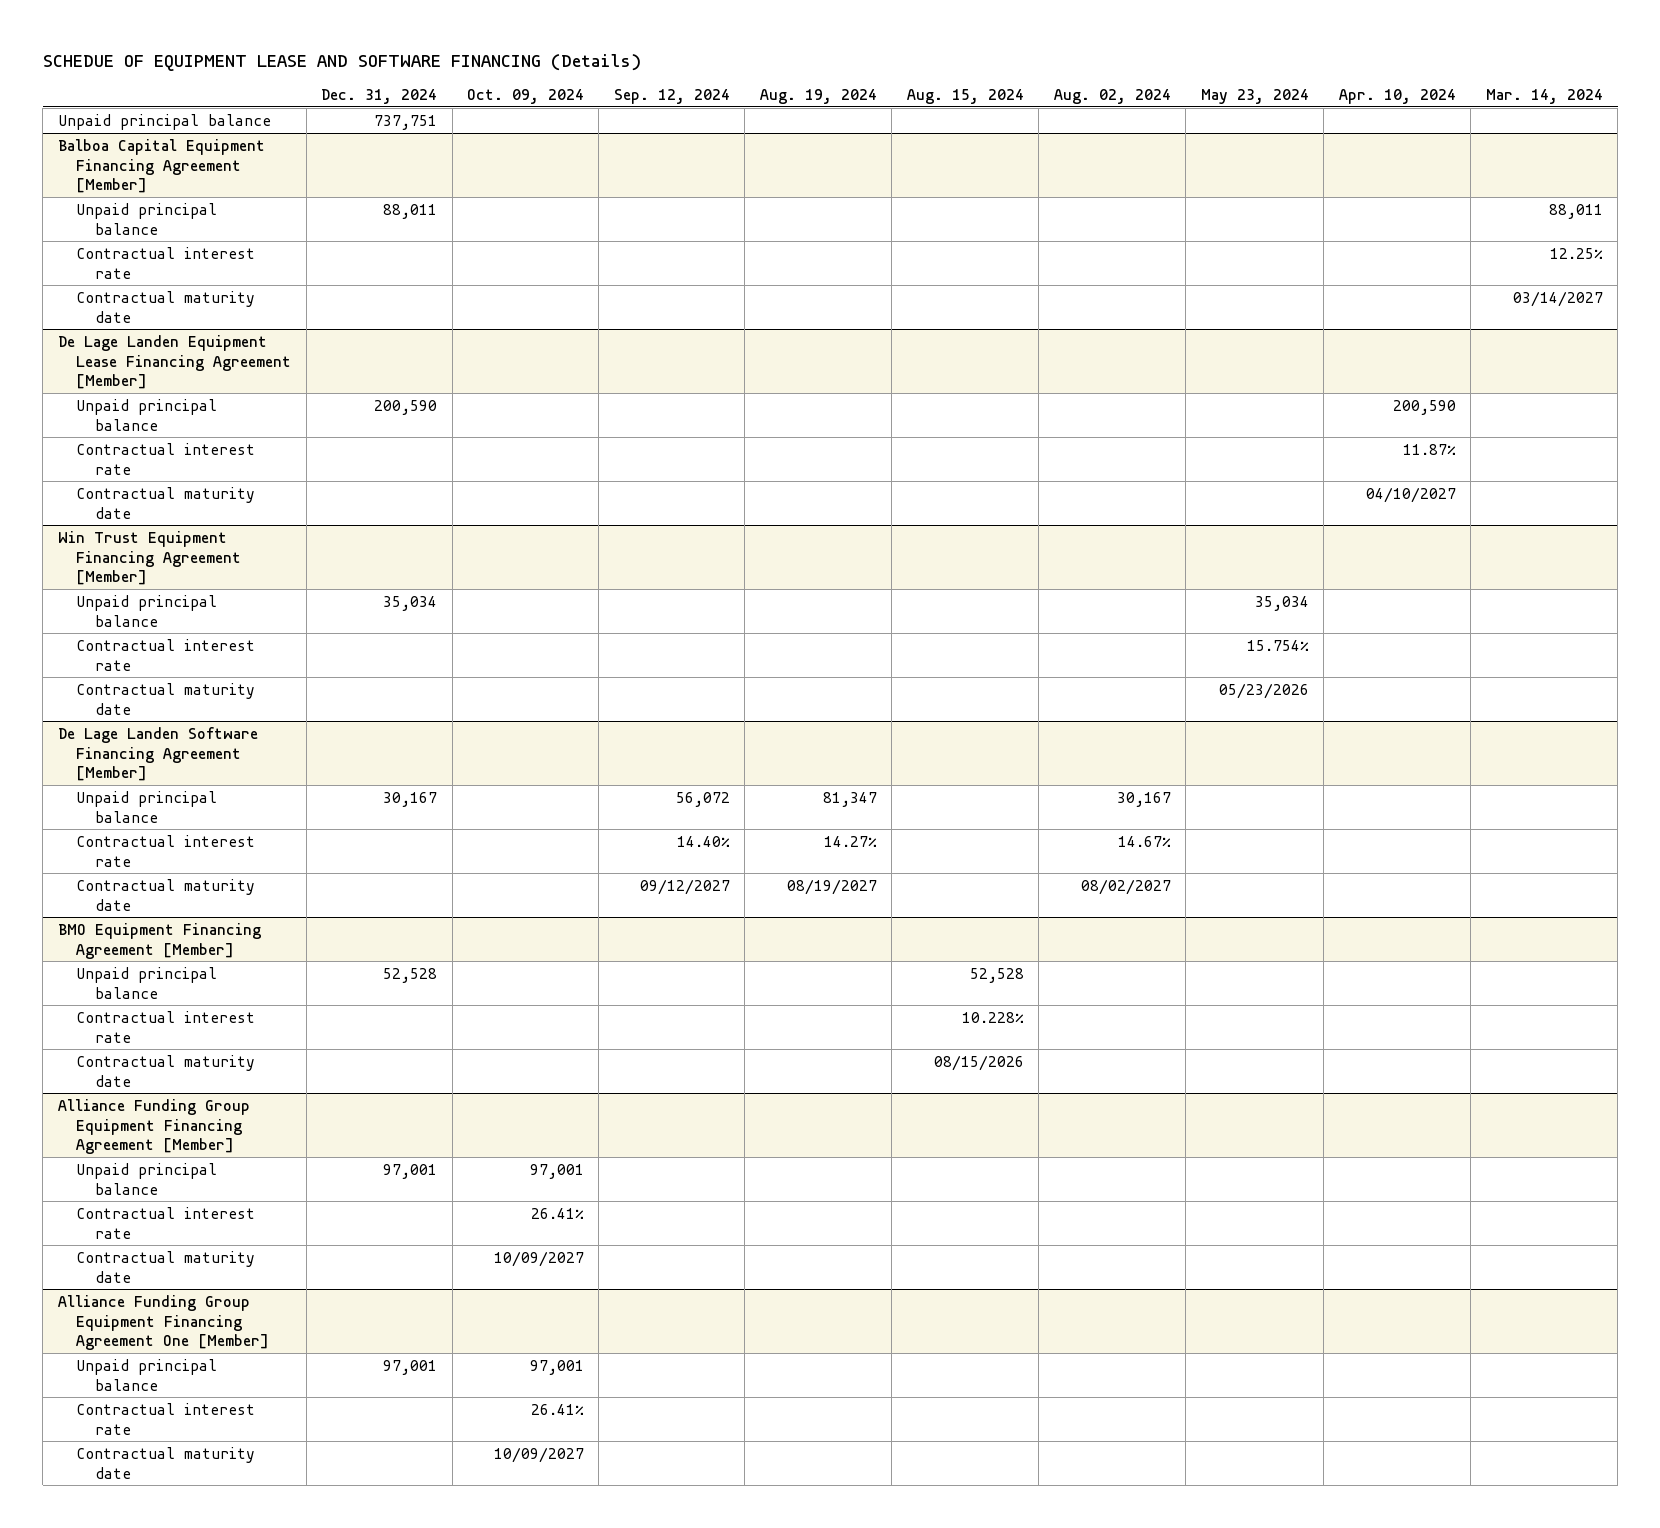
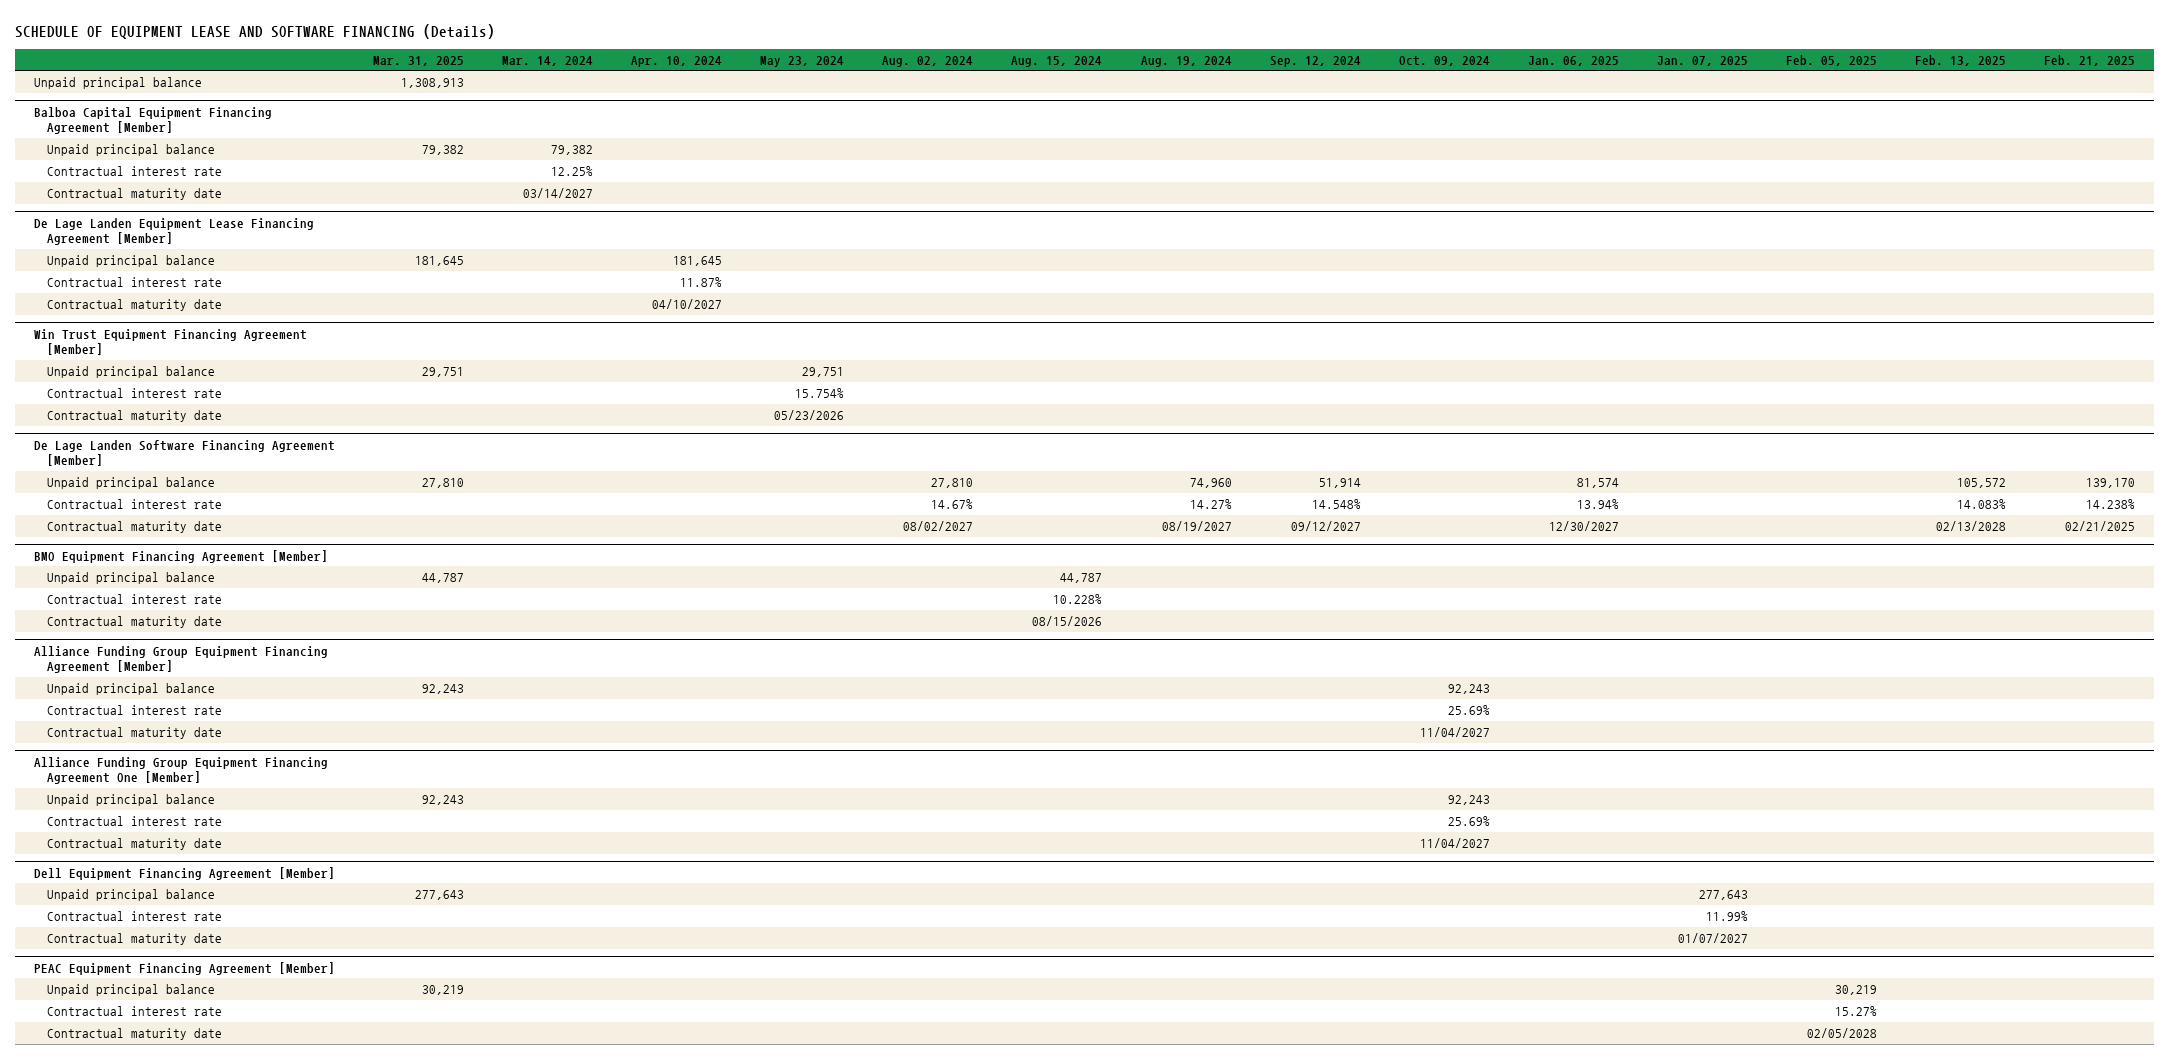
[42,53,641,71] SCHEDUE OF EQUIPMENT LEASE AND SOFTWARE FINANCING (Details) -> [15,23,496,39] SCHEDULE OF EQUIPMENT LEASE AND SOFTWARE FINANCING (Details)
[321,88,438,104] Dec. 31, 2024 -> none
none -> [373,55,465,66] Mar. 31, 2025
none -> [1527,55,1619,66] Jan. 06, 2025
none -> [1656,55,1748,66] Jan. 07, 2025
none -> [1785,54,1877,66] Feb. 05, 2025
none -> [1914,54,2006,66] Feb. 13, 2025
none -> [2043,54,2135,66] Feb. 21, 2025
[1548,203,1603,219] 88,011 -> [551,144,594,155] 79,382
[1392,399,1456,415] 200,590 -> [673,255,723,266] 181,645
[1254,595,1309,611] 35,034 -> [802,366,845,377] 29,751
[675,791,730,807] 56,072 -> [1318,477,1361,488] 51,914
[822,791,877,807] 81,347 -> [1189,477,1232,488] 74,960
[1116,791,1171,807] 30,167 -> [931,477,974,488] 27,810
[676,835,730,847] 14.40% -> [1311,498,1361,509] 14.548%
[969,967,1024,983] 52,528 -> [1060,572,1103,583] 44,787
[529,1163,584,1179] 97,001 -> [1447,683,1490,694] 92,243
[530,1207,584,1219] 26.41% -> [1447,704,1490,715] 25.69%
[493,1250,584,1267] 10/09/2027 -> [1419,726,1490,737] 11/04/2027
[529,1359,584,1375] 97,001 -> [1447,794,1490,805] 92,243
[530,1403,584,1415] 26.41% -> [1447,815,1490,826] 25.69%
[493,1446,584,1463] 10/09/2027 -> [1419,837,1490,848] 11/04/2027
none -> [34,866,336,880] Dell Equipment Financing Agreement [Member]
none -> [47,888,216,901] Unpaid principal balance
none -> [47,910,223,921] Contractual interest rate
none -> [47,932,223,945] Contractual maturity date
none -> [34,961,336,975] PEAC Equipment Financing Agreement [Member]
none -> [47,983,216,996] Unpaid principal balance
none -> [47,1005,223,1016] Contractual interest rate
none -> [47,1027,223,1040] Contractual maturity date

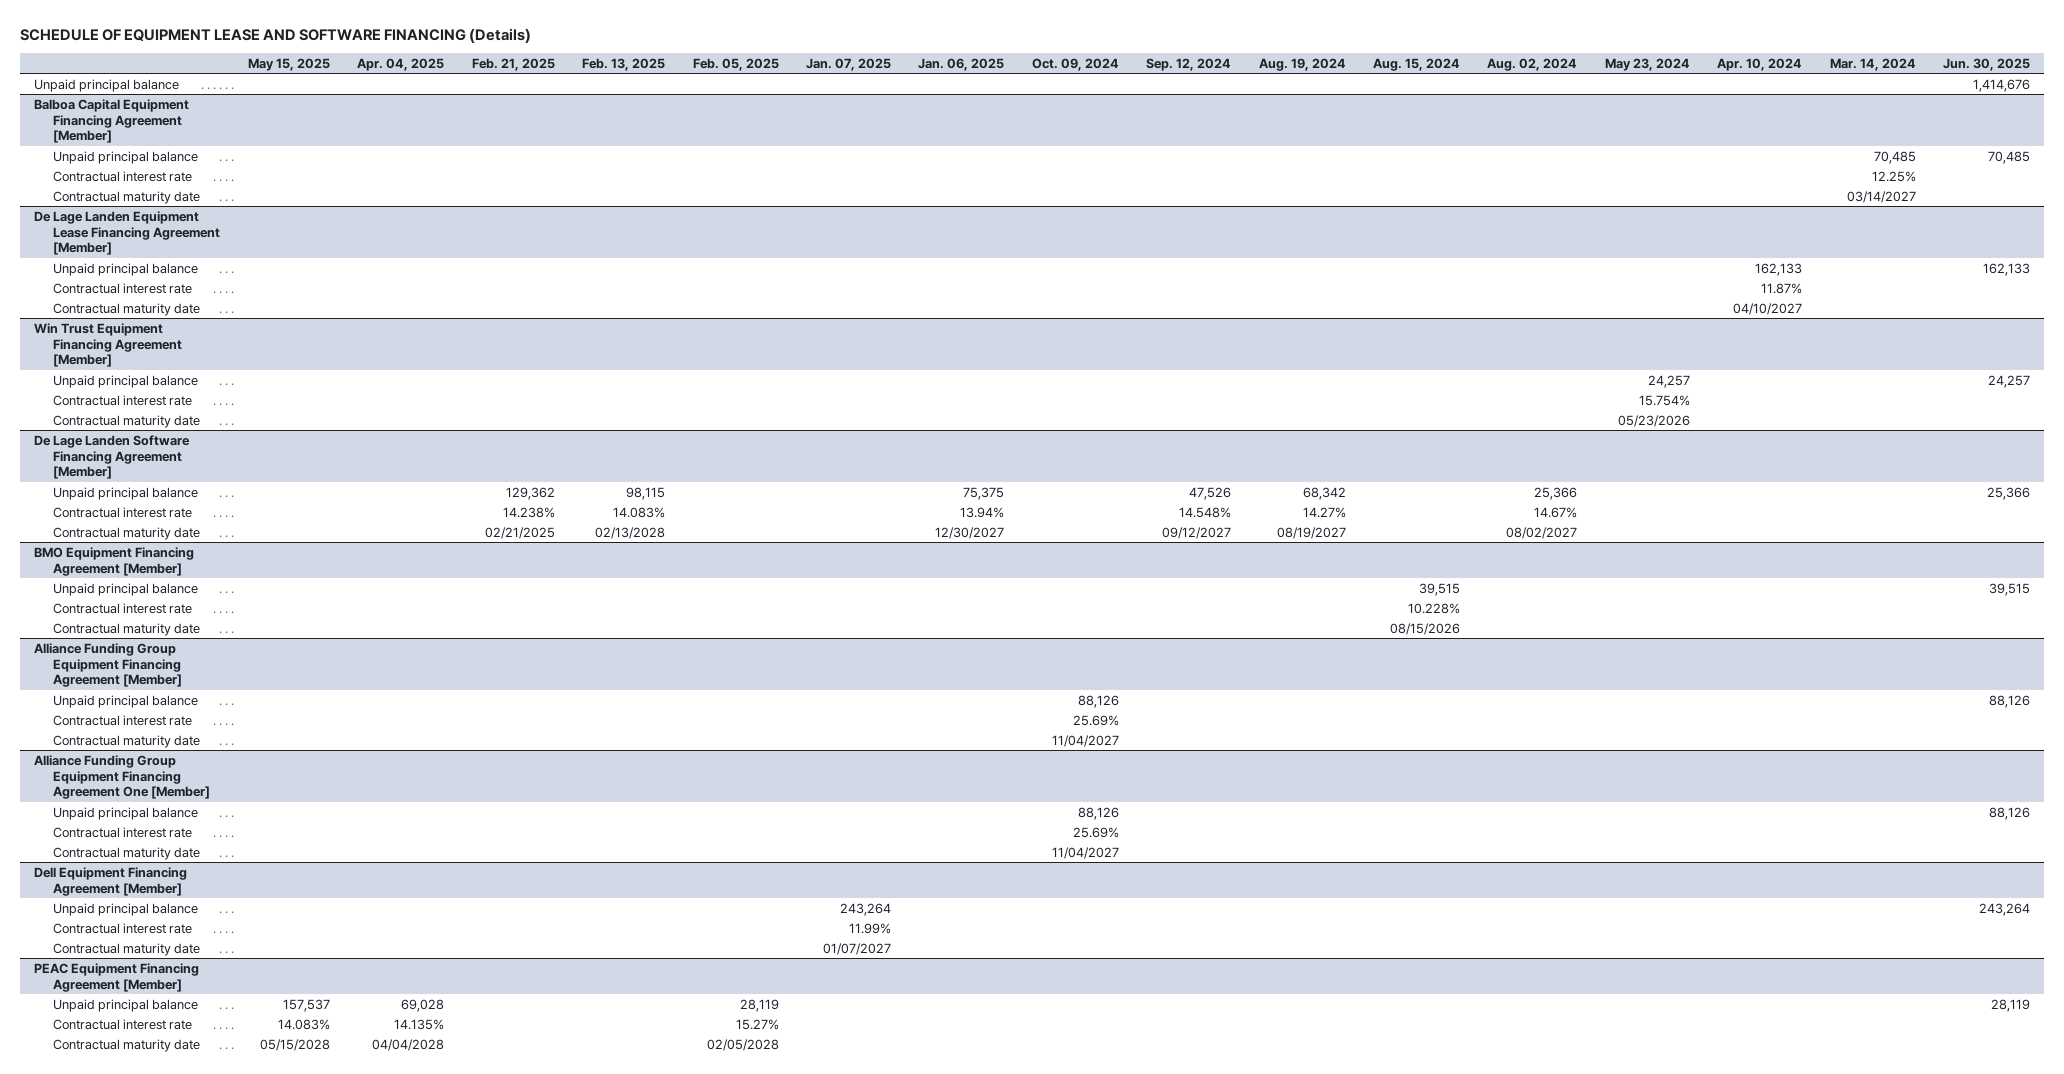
[373,55,465,66] Mar. 31, 2025 -> none
none -> [247,57,330,71] May 15, 2025
none -> [357,57,445,71] Apr. 04, 2025
none -> [1943,57,2031,71] Jun. 30, 2025
[551,144,594,155] 79,382 -> [1873,150,1916,164] 70,485
[673,255,723,266] 181,645 -> [1755,262,1803,276] 162,133
[802,366,845,377] 29,751 -> [1647,374,1690,388] 24,257
[931,477,974,488] 27,810 -> [1534,486,1578,500] 25,366
[1189,477,1232,488] 74,960 -> [1302,486,1346,500] 68,342
[1318,477,1361,488] 51,914 -> [1189,486,1232,500] 47,526
[1576,477,1619,488] 81,574 -> [963,486,1005,500] 75,375
[1956,477,2006,488] 105,572 -> [626,486,666,500] 98,115
[2085,477,2135,488] 139,170 -> [505,486,555,500] 129,362
[1060,572,1103,583] 44,787 -> [1418,582,1460,596] 39,515
[1447,683,1490,694] 92,243 -> [1077,694,1119,708] 88,126
[1447,794,1490,805] 92,243 -> [1077,806,1119,820] 88,126
[1698,889,1748,900] 277,643 -> [839,902,891,916] 243,264
[1834,984,1877,995] 30,219 -> [739,998,779,1012] 28,119

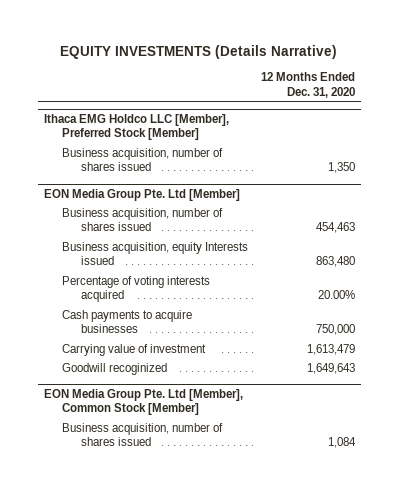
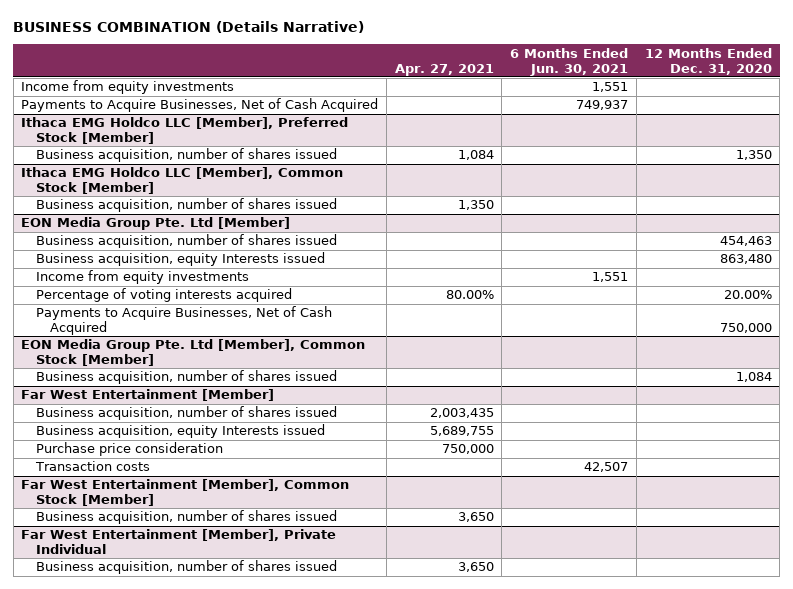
[60,45,338,60] EQUITY INVESTMENTS (Details Narrative) -> [13,21,365,34] BUSINESS COMBINATION (Details Narrative)
none -> [394,63,494,76] Apr. 27, 2021
none -> [510,47,629,76] 6 Months Ended Jun. 30, 2021
none -> [21,80,235,95] Income from equity investments
none -> [21,98,379,113] Payments to Acquire Businesses, Net of Cash Acquired
none -> [21,167,344,195] Ithaca EMG Holdco LLC [Member], Common Stock [Member]
none -> [35,198,337,213] Business acquisition, number of shares issued
none -> [35,270,249,285] Income from equity investments
[62,343,207,356] Carrying value of investment -> none
[62,362,168,375] Goodwill recoginized -> none
[62,309,193,334] Cash payments to acquire businesses -> [35,306,332,336] Payments to Acquire Businesses, Net of Cash Acquired
none -> [21,389,275,402] Far West Entertainment [Member]
none -> [35,406,337,421] Business acquisition, number of shares issued
none -> [35,424,325,439] Business acquisition, equity Interests issued
none -> [35,442,223,457] Purchase price consideration
none -> [34,461,150,472] Transaction costs
none -> [21,479,350,507] Far West Entertainment [Member], Common Stock [Member]
none -> [35,510,337,525] Business acquisition, number of shares issued
none -> [21,529,337,555] Far West Entertainment [Member], Private Individual
none -> [35,560,337,575] Business acquisition, number of shares issued

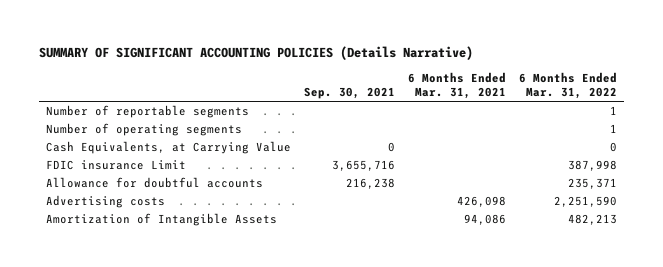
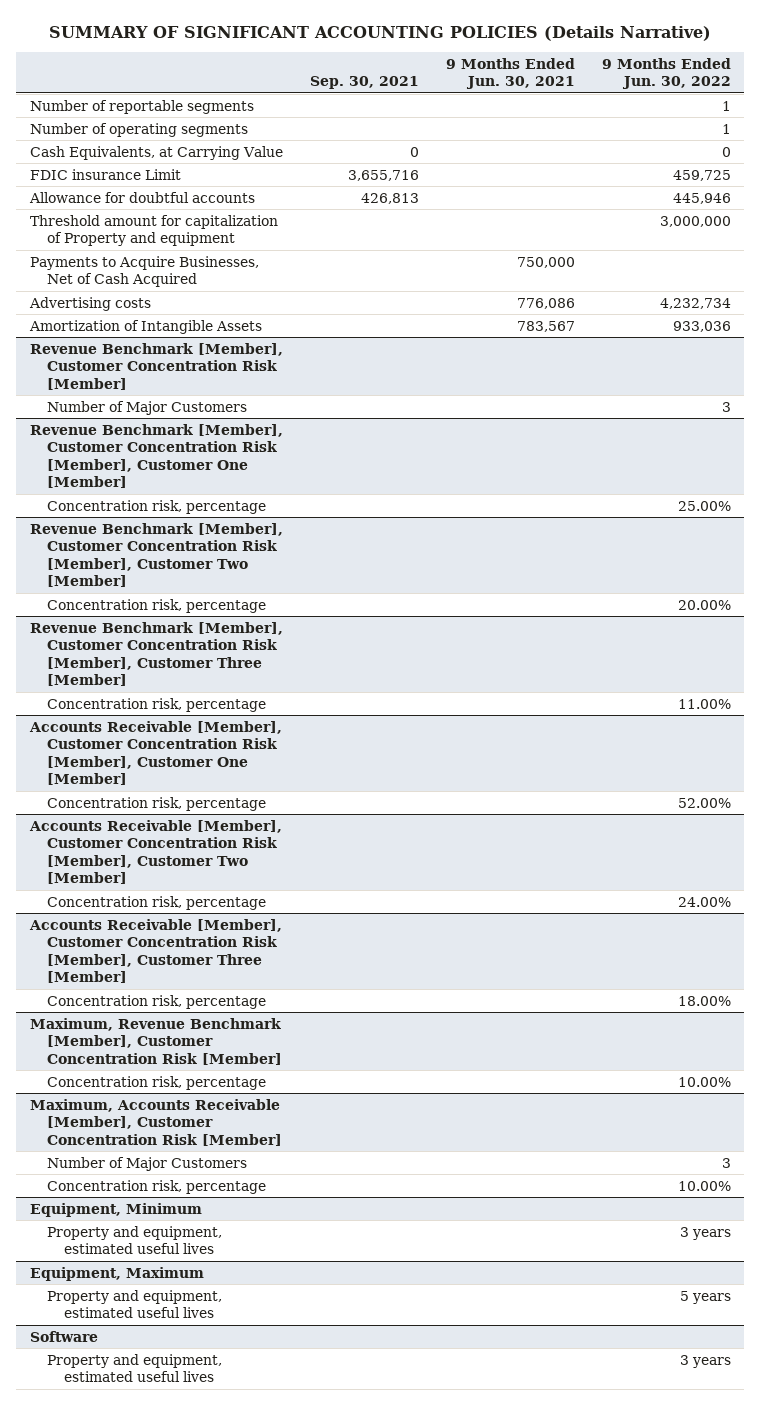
[407,71,506,100] 6 Months Ended Mar. 31, 2021 -> none
[518,71,617,100] 6 Months Ended Mar. 31, 2022 -> none
none -> [445,57,575,90] 9 Months Ended Jun. 30, 2021
none -> [601,57,731,90] 9 Months Ended Jun. 30, 2022
[345,178,395,190] 216,238 -> [360,192,419,204] 426,813
none -> [29,214,278,247] Threshold amount for capitalization of Property and equipment
none -> [29,255,259,288] Payments to Acquire Businesses, Net of Cash Acquired
none -> [29,342,283,390] Revenue Benchmark [Member], Customer Concentration Risk [Member]
none -> [46,400,247,415] Number of Major Customers
none -> [29,423,283,489] Revenue Benchmark [Member], Customer Concentration Risk [Member], Customer One [Member]
none -> [46,499,266,514] Concentration risk, percentage
none -> [29,522,283,588] Revenue Benchmark [Member], Customer Concentration Risk [Member], Customer Two [Member]
none -> [46,598,266,613] Concentration risk, percentage
none -> [29,621,283,687] Revenue Benchmark [Member], Customer Concentration Risk [Member], Customer Three [Member]
none -> [46,697,266,712] Concentration risk, percentage
none -> [28,720,282,786] Accounts Receivable [Member], Customer Concentration Risk [Member], Customer One [Member]
none -> [46,796,266,811] Concentration risk, percentage
none -> [28,819,282,885] Accounts Receivable [Member], Customer Concentration Risk [Member], Customer Two [Member]
none -> [46,895,266,910] Concentration risk, percentage
none -> [28,918,282,984] Accounts Receivable [Member], Customer Concentration Risk [Member], Customer Three [Member]
none -> [46,994,266,1009] Concentration risk, percentage
none -> [29,1017,282,1065] Maximum, Revenue Benchmark [Member], Customer Concentration Risk [Member]
none -> [46,1075,266,1090] Concentration risk, percentage
none -> [29,1098,282,1146] Maximum, Accounts Receivable [Member], Customer Concentration Risk [Member]
none -> [46,1156,247,1171] Number of Major Customers
none -> [46,1179,266,1194] Concentration risk, percentage
none -> [29,1202,202,1217] Equipment, Minimum
none -> [46,1225,222,1255] Property and equipment, estimated useful lives
none -> [29,1266,204,1281] Equipment, Maximum
none -> [46,1289,222,1319] Property and equipment, estimated useful lives
none -> [29,1330,98,1342] Software
none -> [46,1353,222,1383] Property and equipment, estimated useful lives

